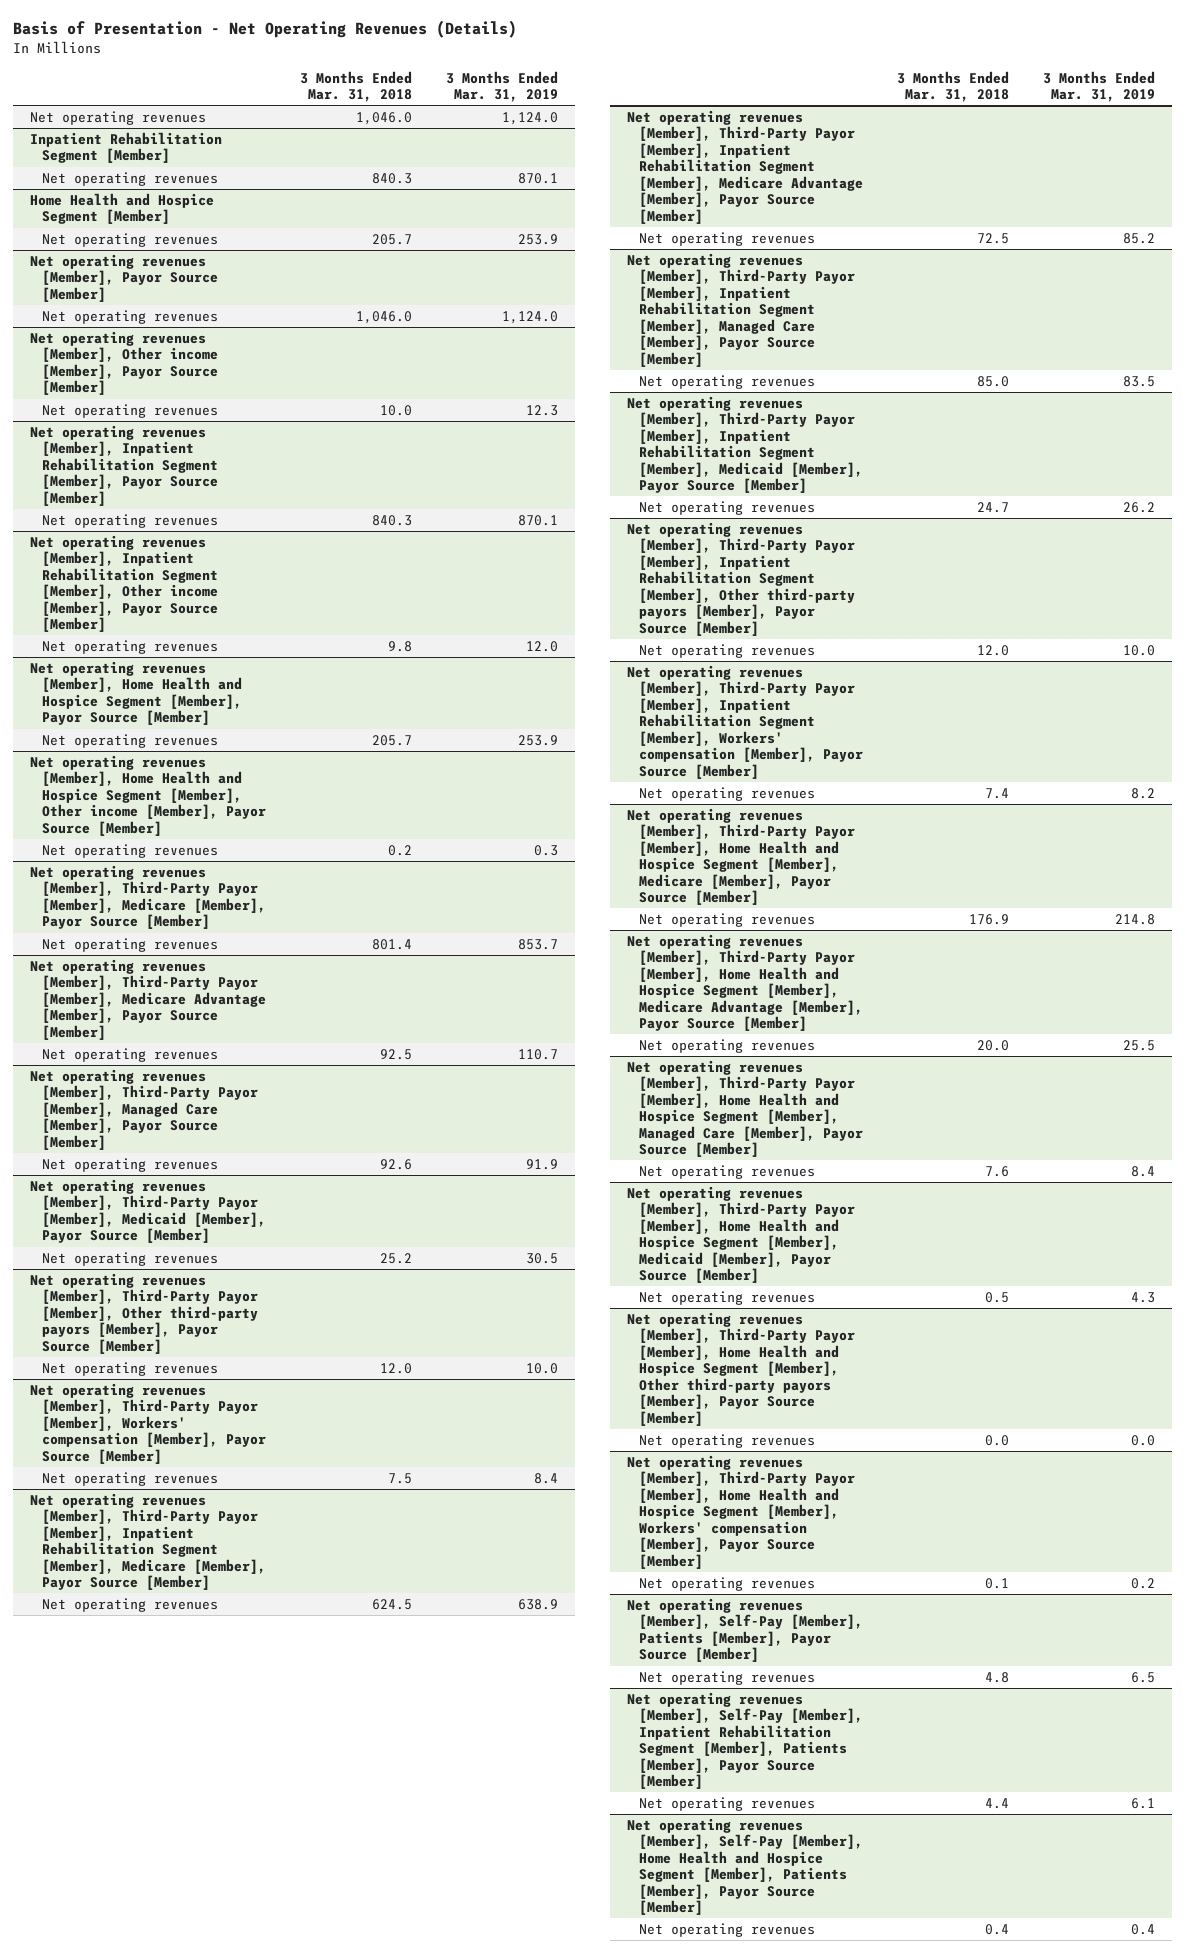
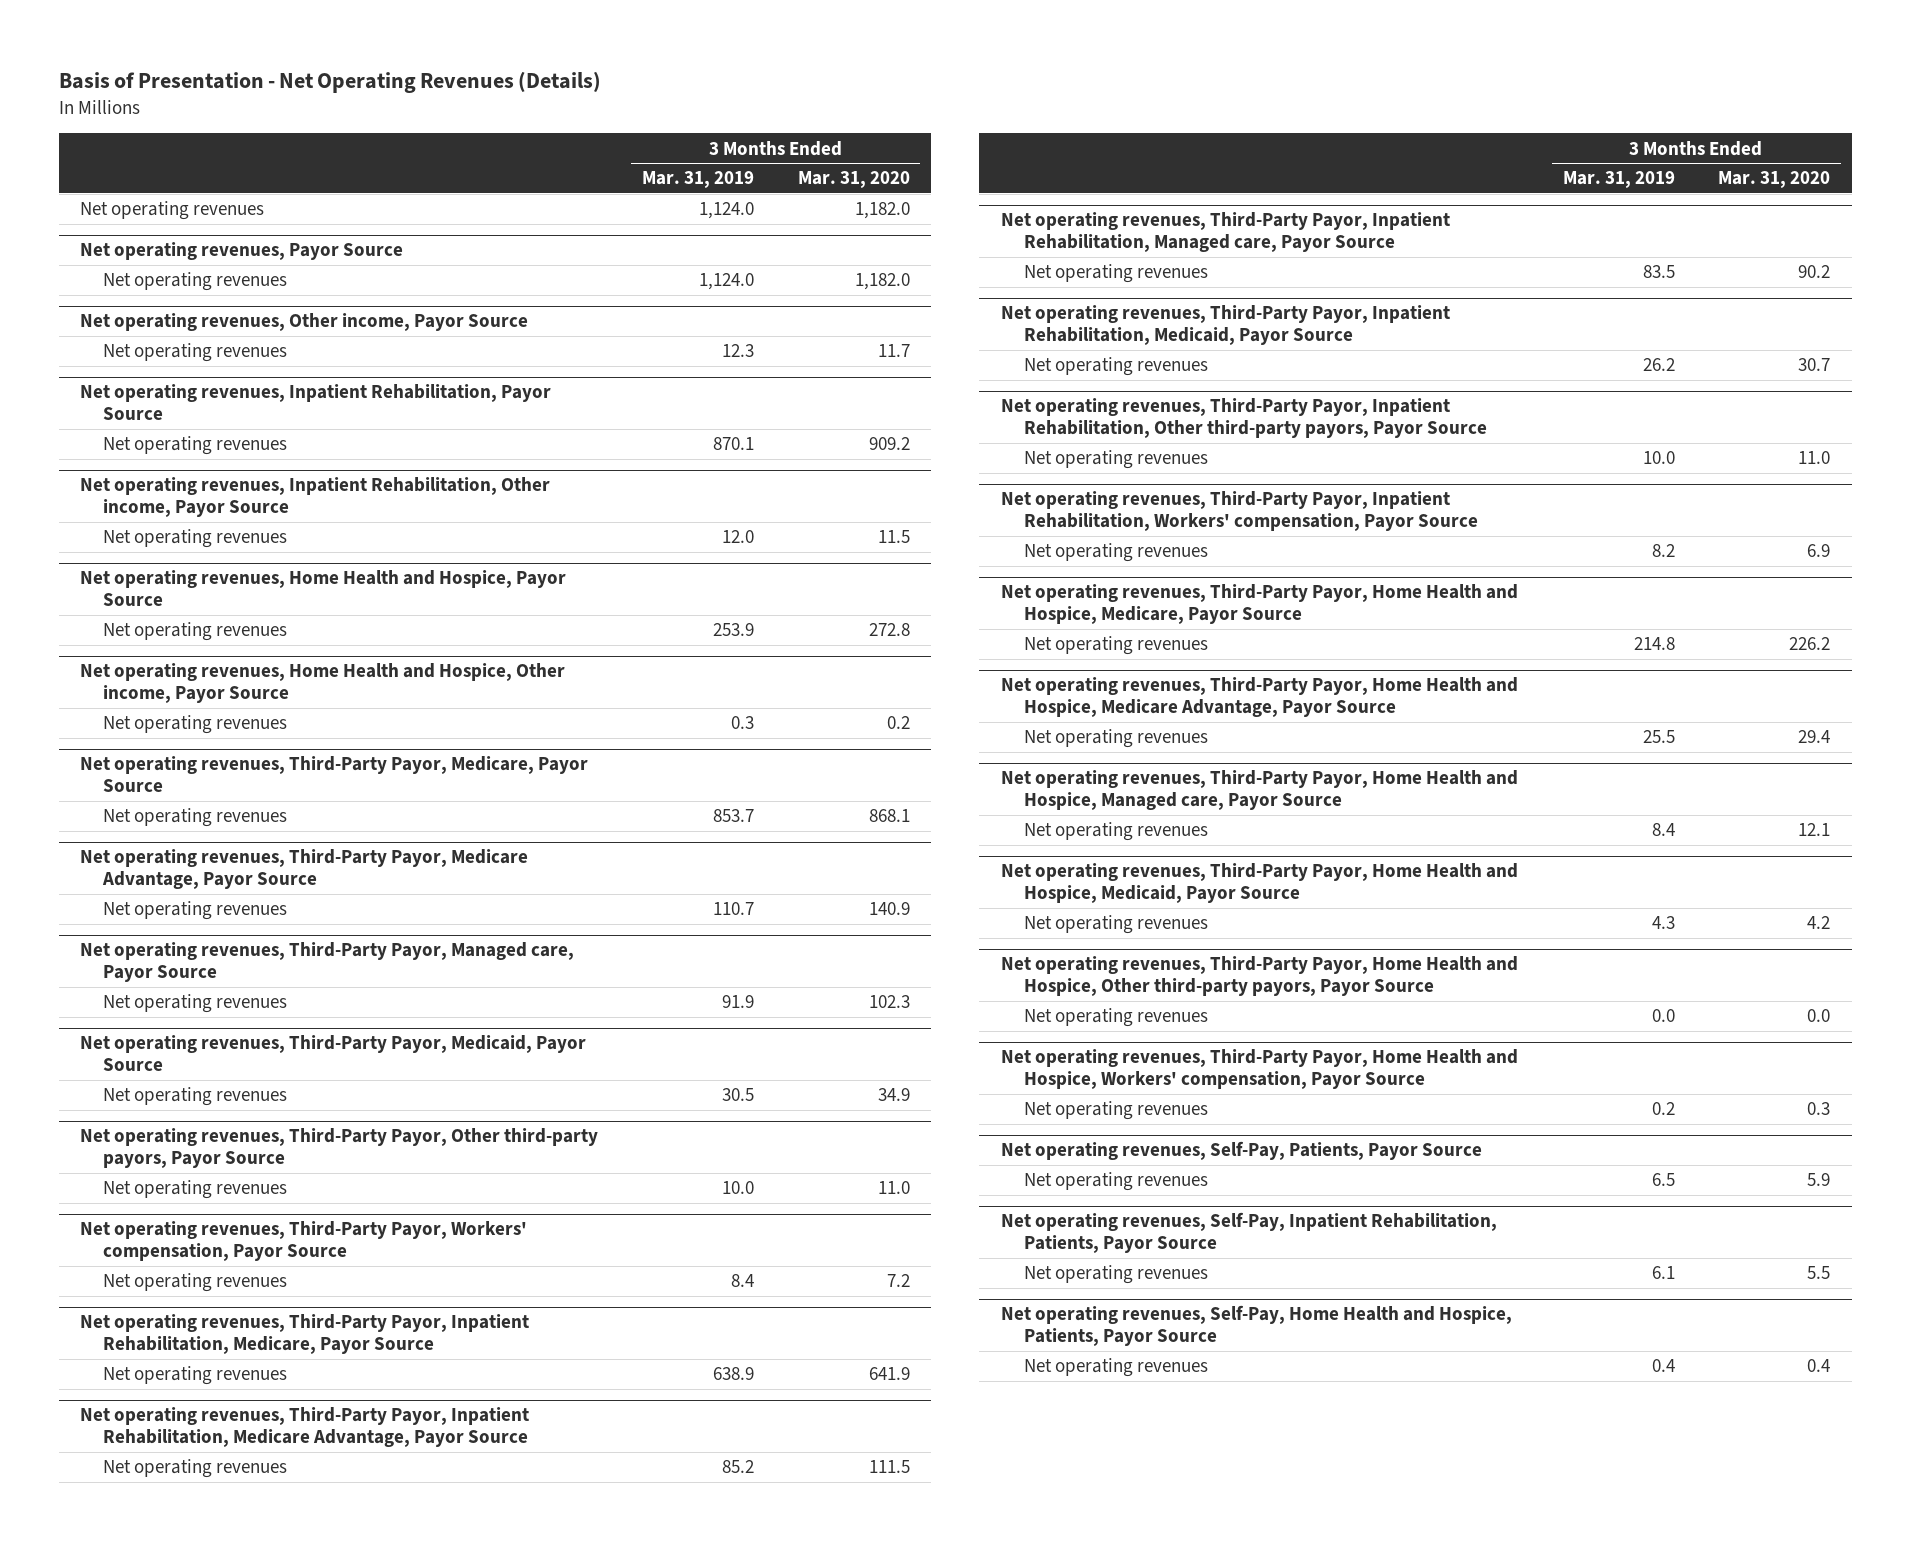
[299,70,412,103] 3 Months Ended Mar. 31, 2018 -> none
none -> [797,171,910,189] Mar. 31, 2020
[29,131,222,164] Inpatient Rehabilitation Segment [Member] -> none
[41,171,218,186] Net operating revenues -> none
[29,192,214,225] Home Health and Hospice Segment [Member] -> none
[41,232,218,247] Net operating revenues -> none
[29,253,218,302] Net operating revenues [Member], Payor Source [Member] -> [80,242,404,261] Net operating revenues, Payor Source
[29,330,218,396] Net operating revenues [Member], Other income [Member], Payor Source [Member] -> [80,313,529,332] Net operating revenues, Other income, Payor Source
[29,424,218,506] Net operating revenues [Member], Inpatient Rehabilitation Segment [Member], Payor Source [Member] -> [80,384,552,421] Net operating revenues, Inpatient Rehabilitation, Payor Source
[29,534,218,633] Net operating revenues [Member], Inpatient Rehabilitation Segment [Member], Other income [Member], Payor Source [Member] -> [80,477,551,518] Net operating revenues, Inpatient Rehabilitation, Other income, Payor Source
[29,660,242,726] Net operating revenues [Member], Home Health and Hospice Segment [Member], Payor Source [Member] -> [80,570,567,607] Net operating revenues, Home Health and Hospice, Payor Source
[29,754,266,836] Net operating revenues [Member], Home Health and Hospice Segment [Member], Other income [Member], Payor Source [Member] -> [80,663,566,704] Net operating revenues, Home Health and Hospice, Other income, Payor Source
[29,864,266,930] Net operating revenues [Member], Third-Party Payor [Member], Medicare [Member], Payor Source [Member] -> [80,756,589,793] Net operating revenues, Third-Party Payor, Medicare, Payor Source
[29,958,266,1040] Net operating revenues [Member], Third-Party Payor [Member], Medicare Advantage [Member], Payor Source [Member] -> [80,849,529,890] Net operating revenues, Third-Party Payor, Medicare Advantage, Payor Source
[29,1068,258,1150] Net operating revenues [Member], Third-Party Payor [Member], Managed Care [Member], Payor Source [Member] -> [80,942,575,983] Net operating revenues, Third-Party Payor, Managed care, Payor Source
[29,1178,266,1244] Net operating revenues [Member], Third-Party Payor [Member], Medicaid [Member], Payor Source [Member] -> [80,1035,587,1072] Net operating revenues, Third-Party Payor, Medicaid, Payor Source
[29,1272,258,1354] Net operating revenues [Member], Third-Party Payor [Member], Other third-party payors [Member], Payor Source [Member] -> [80,1128,599,1169] Net operating revenues, Third-Party Payor, Other third-party payors, Payor Source
[29,1382,266,1464] Net operating revenues [Member], Third-Party Payor [Member], Workers' compensation [Member], Payor Source [Member] -> [80,1221,528,1262] Net operating revenues, Third-Party Payor, Workers' compensation, Payor Source
[29,1492,266,1591] Net operating revenues [Member], Third-Party Payor [Member], Inpatient Rehabilitation Segment [Member], Medicare [Member], Payor Source [Member] -> [80,1314,530,1355] Net operating revenues, Third-Party Payor, Inpatient Rehabilitation, Medicare, Payor Source
[626,109,863,224] Net operating revenues [Member], Third-Party Payor [Member], Inpatient Rehabilitation Segment [Member], Medicare Advantage [Member], Payor Source [Member] -> [80,1407,530,1448] Net operating revenues, Third-Party Payor, Inpatient Rehabilitation, Medicare Advantage, Payor Source
[626,252,855,367] Net operating revenues [Member], Third-Party Payor [Member], Inpatient Rehabilitation Segment [Member], Managed Care [Member], Payor Source [Member] -> [1000,212,1450,253] Net operating revenues, Third-Party Payor, Inpatient Rehabilitation, Managed care, Payor Source
[626,395,863,494] Net operating revenues [Member], Third-Party Payor [Member], Inpatient Rehabilitation Segment [Member], Medicaid [Member], Payor Source [Member] -> [1000,305,1450,346] Net operating revenues, Third-Party Payor, Inpatient Rehabilitation, Medicaid, Payor Source
[626,521,855,636] Net operating revenues [Member], Third-Party Payor [Member], Inpatient Rehabilitation Segment [Member], Other third-party payors [Member], Payor Source [Member] -> [1000,398,1487,439] Net operating revenues, Third-Party Payor, Inpatient Rehabilitation, Other third-party payors, Payor Source
[626,664,863,779] Net operating revenues [Member], Third-Party Payor [Member], Inpatient Rehabilitation Segment [Member], Workers' compensation [Member], Payor Source [Member] -> [1000,491,1478,532] Net operating revenues, Third-Party Payor, Inpatient Rehabilitation, Workers' compensation, Payor Source
[626,807,855,906] Net operating revenues [Member], Third-Party Payor [Member], Home Health and Hospice Segment [Member], Medicare [Member], Payor Source [Member] -> [1000,584,1518,625] Net operating revenues, Third-Party Payor, Home Health and Hospice, Medicare, Payor Source
[626,933,863,1032] Net operating revenues [Member], Third-Party Payor [Member], Home Health and Hospice Segment [Member], Medicare Advantage [Member], Payor Source [Member] -> [1000,677,1518,718] Net operating revenues, Third-Party Payor, Home Health and Hospice, Medicare Advantage, Payor Source
[626,1059,863,1158] Net operating revenues [Member], Third-Party Payor [Member], Home Health and Hospice Segment [Member], Managed Care [Member], Payor Source [Member] -> [1000,770,1518,811] Net operating revenues, Third-Party Payor, Home Health and Hospice, Managed care, Payor Source
[626,1185,855,1284] Net operating revenues [Member], Third-Party Payor [Member], Home Health and Hospice Segment [Member], Medicaid [Member], Payor Source [Member] -> [1000,863,1518,904] Net operating revenues, Third-Party Payor, Home Health and Hospice, Medicaid, Payor Source
[626,1311,855,1426] Net operating revenues [Member], Third-Party Payor [Member], Home Health and Hospice Segment [Member], Other third-party payors [Member], Payor Source [Member] -> [1000,956,1518,997] Net operating revenues, Third-Party Payor, Home Health and Hospice, Other third-party payors, Payor Source
[626,1454,855,1569] Net operating revenues [Member], Third-Party Payor [Member], Home Health and Hospice Segment [Member], Workers' compensation [Member], Payor Source [Member] -> [1000,1049,1518,1090] Net operating revenues, Third-Party Payor, Home Health and Hospice, Workers' compensation, Payor Source
[626,1597,863,1663] Net operating revenues [Member], Self-Pay [Member], Patients [Member], Payor Source [Member] -> [1000,1141,1482,1161] Net operating revenues, Self-Pay, Patients, Payor Source
[626,1691,863,1790] Net operating revenues [Member], Self-Pay [Member], Inpatient Rehabilitation Segment [Member], Patients [Member], Payor Source [Member] -> [1000,1212,1497,1254] Net operating revenues, Self-Pay, Inpatient Rehabilitation, Patients, Payor Source
[626,1817,863,1916] Net operating revenues [Member], Self-Pay [Member], Home Health and Hospice Segment [Member], Patients [Member], Payor Source [Member] -> [1000,1305,1512,1347] Net operating revenues, Self-Pay, Home Health and Hospice, Patients, Payor Source

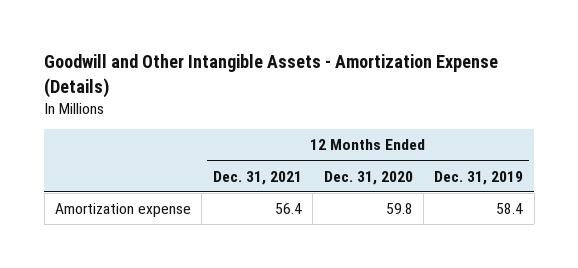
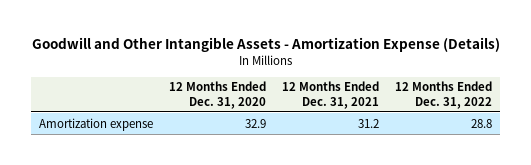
[434,170,524,185] Dec. 31, 2019 -> none
none -> [394,81,492,109] 12 Months Ended Dec. 31, 2022
[274,203,302,215] 56.4 -> [357,118,379,128] 31.2
[385,203,413,215] 59.8 -> [245,118,267,128] 32.9

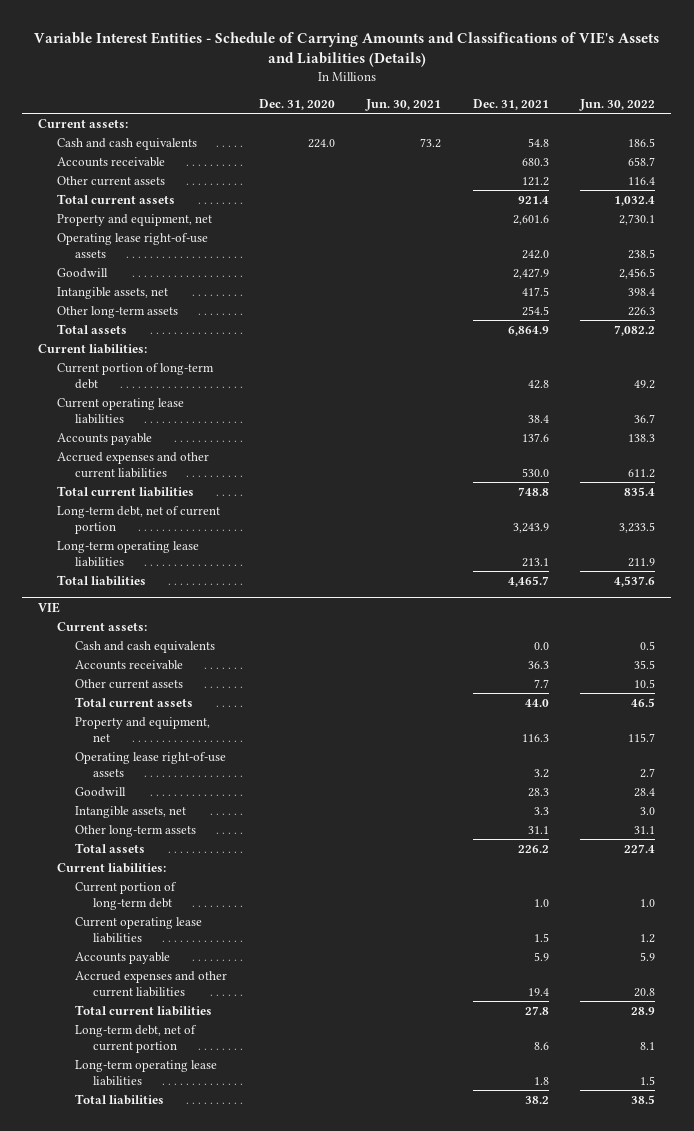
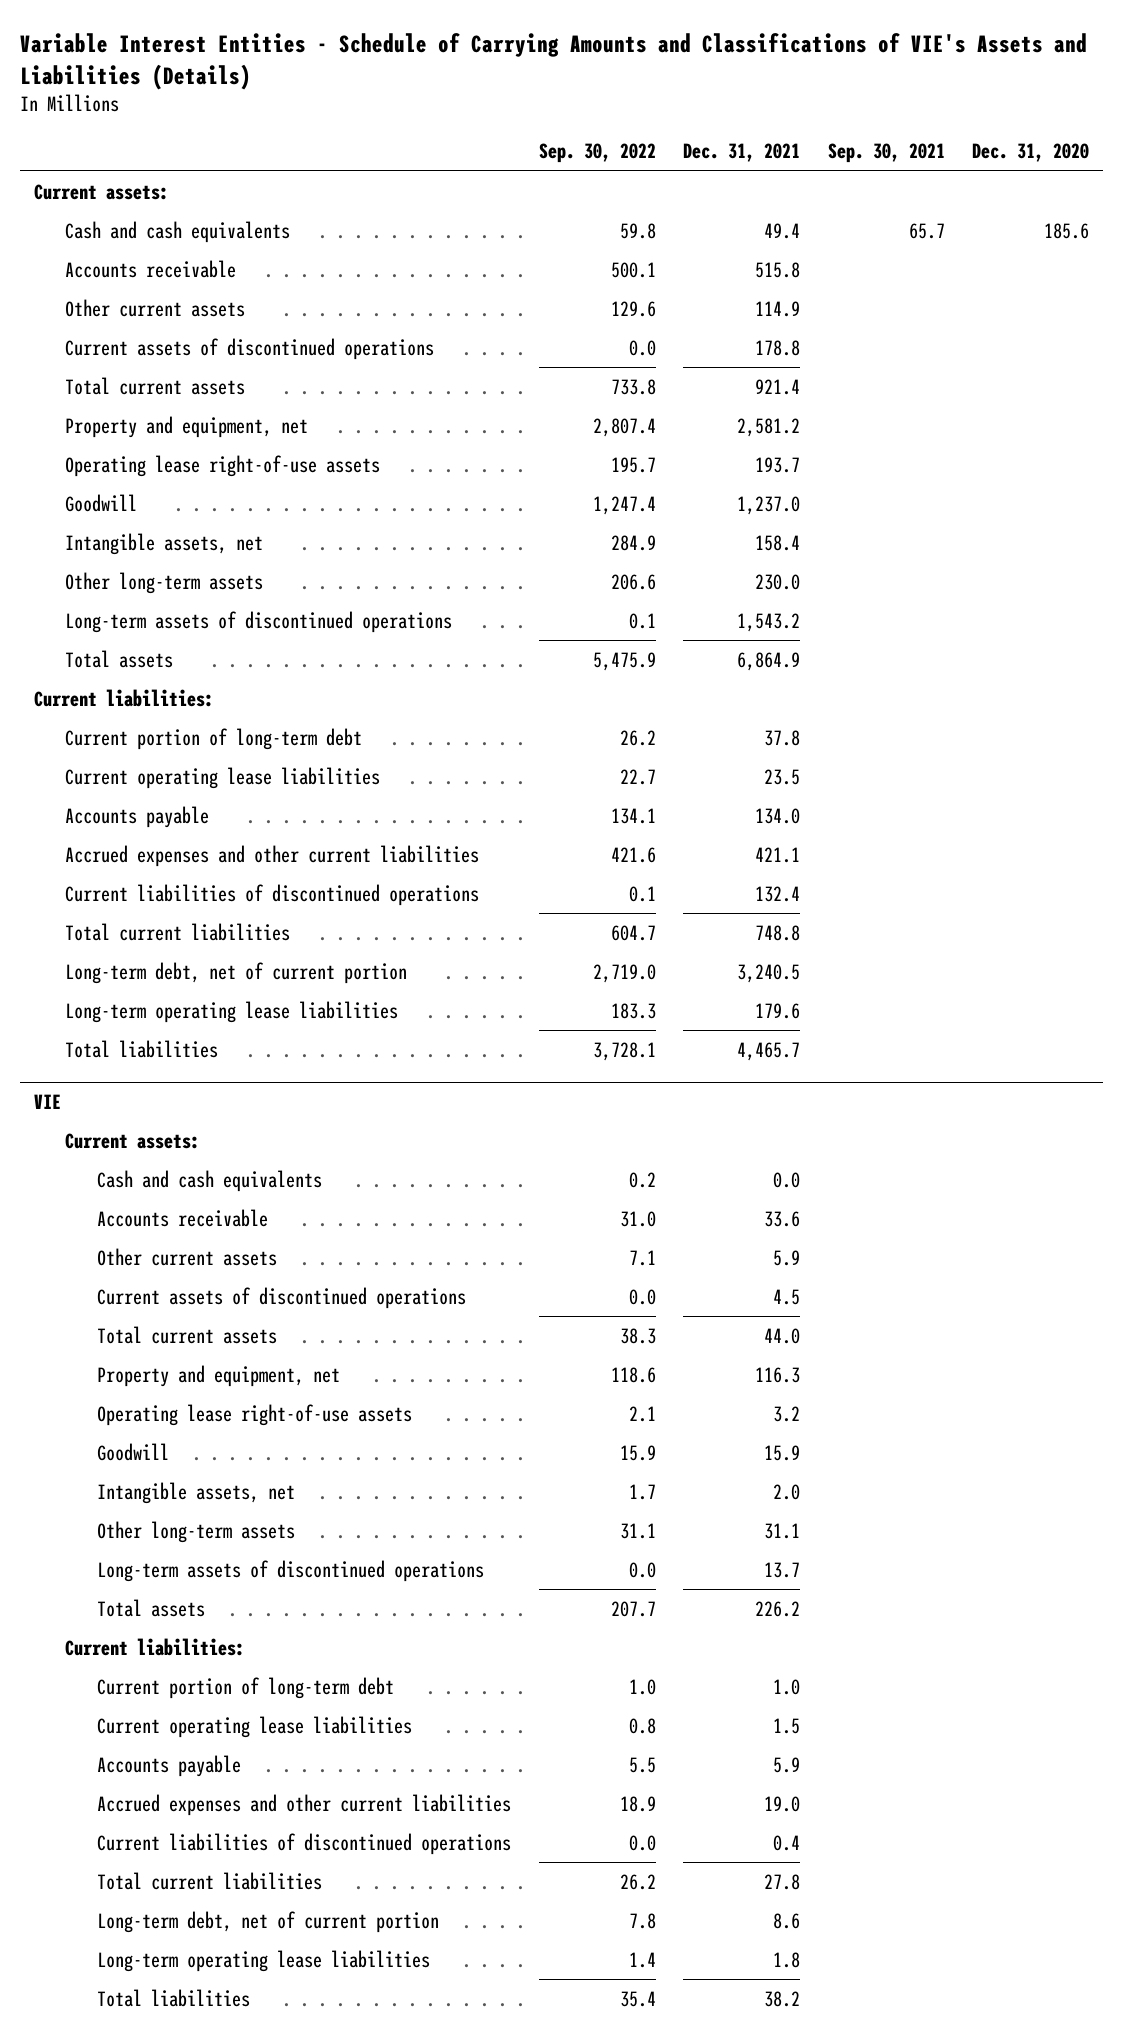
[365,98,442,111] Jun. 30, 2021 -> none
[579,98,656,111] Jun. 30, 2022 -> none
none -> [538,143,656,164] Sep. 30, 2022
none -> [827,143,945,164] Sep. 30, 2021
[307,138,335,148] 224.0 -> [1044,222,1090,239] 185.6
[527,137,549,147] 54.8 -> [764,222,801,239] 49.4
[521,157,549,166] 680.3 -> [755,261,801,278] 515.8
[521,176,549,186] 121.2 -> [755,300,801,317] 114.9
none -> [65,337,435,360] Current assets of discontinued operations
[512,214,549,225] 2,601.6 -> [737,417,801,437] 2,581.2
[521,249,549,259] 242.0 -> [755,456,801,473] 193.7
[512,267,549,279] 2,427.9 -> [737,495,801,515] 1,237.0
[521,286,549,296] 417.5 -> [755,534,801,551] 158.4
[521,305,549,316] 254.5 -> [755,573,801,590] 230.0
none -> [65,610,453,633] Long-term assets of discontinued operations
[527,379,549,389] 42.8 -> [764,729,801,746] 37.8
[527,414,549,423] 38.4 -> [764,768,801,785] 23.5
[521,432,549,442] 137.6 -> [755,807,801,824] 134.0
[521,467,549,477] 530.0 -> [755,846,801,863] 421.1
none -> [65,883,480,906] Current liabilities of discontinued operations
[512,522,549,533] 3,243.9 -> [737,963,801,983] 3,240.5
[521,557,549,567] 213.1 -> [755,1002,801,1019] 179.6
[527,660,549,669] 36.3 -> [764,1210,801,1227] 33.6
[533,678,549,688] 7.7 -> [773,1249,801,1266] 5.9
none -> [96,1286,466,1309] Current assets of discontinued operations
[527,787,549,797] 28.3 -> [764,1444,801,1461] 15.9
[533,806,549,815] 3.3 -> [773,1483,801,1500] 2.0
none -> [96,1559,484,1582] Long-term assets of discontinued operations
[527,987,549,996] 19.4 -> [764,1795,801,1812] 19.0
none -> [96,1832,511,1855] Current liabilities of discontinued operations

